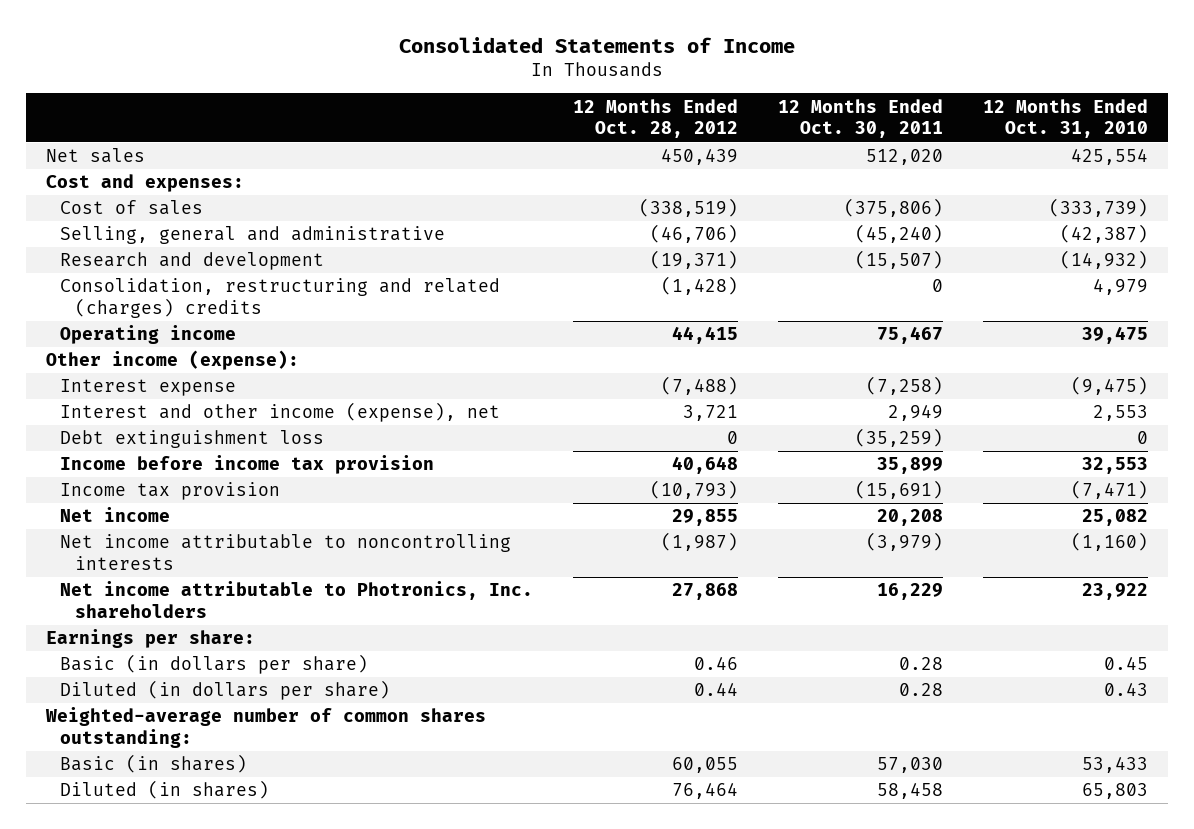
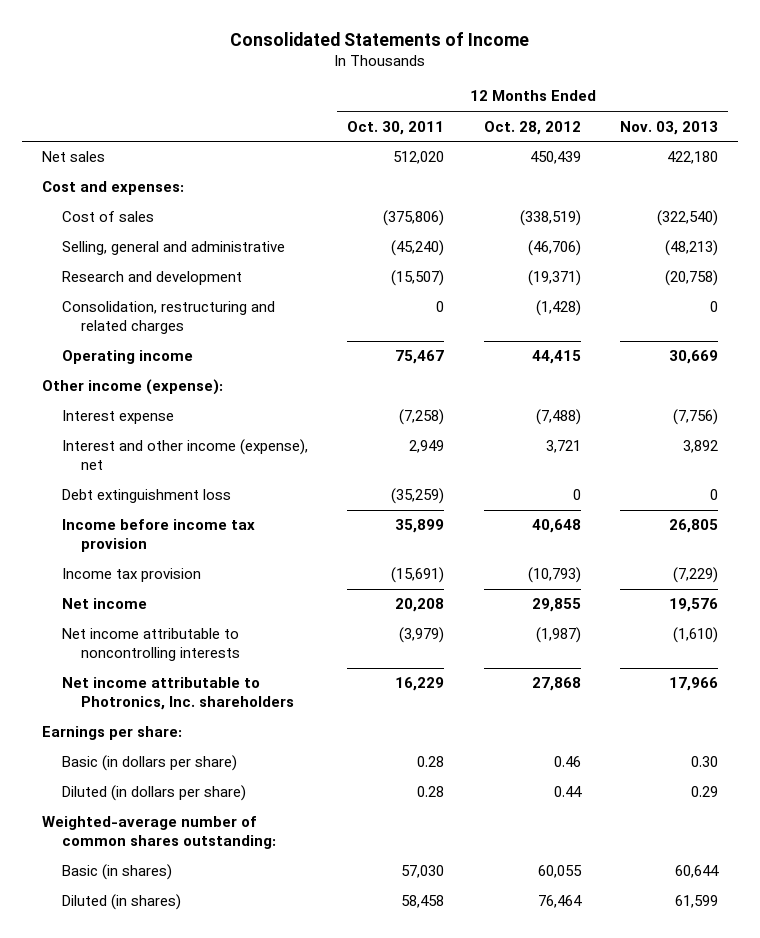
[982,98,1148,139] 12 Months Ended Oct. 31, 2010 -> none
none -> [620,120,719,135] Nov. 03, 2013
[60,278,501,318] Consolidation, restructuring and related (charges) credits -> [61,301,275,335] Consolidation, restructuring and related charges

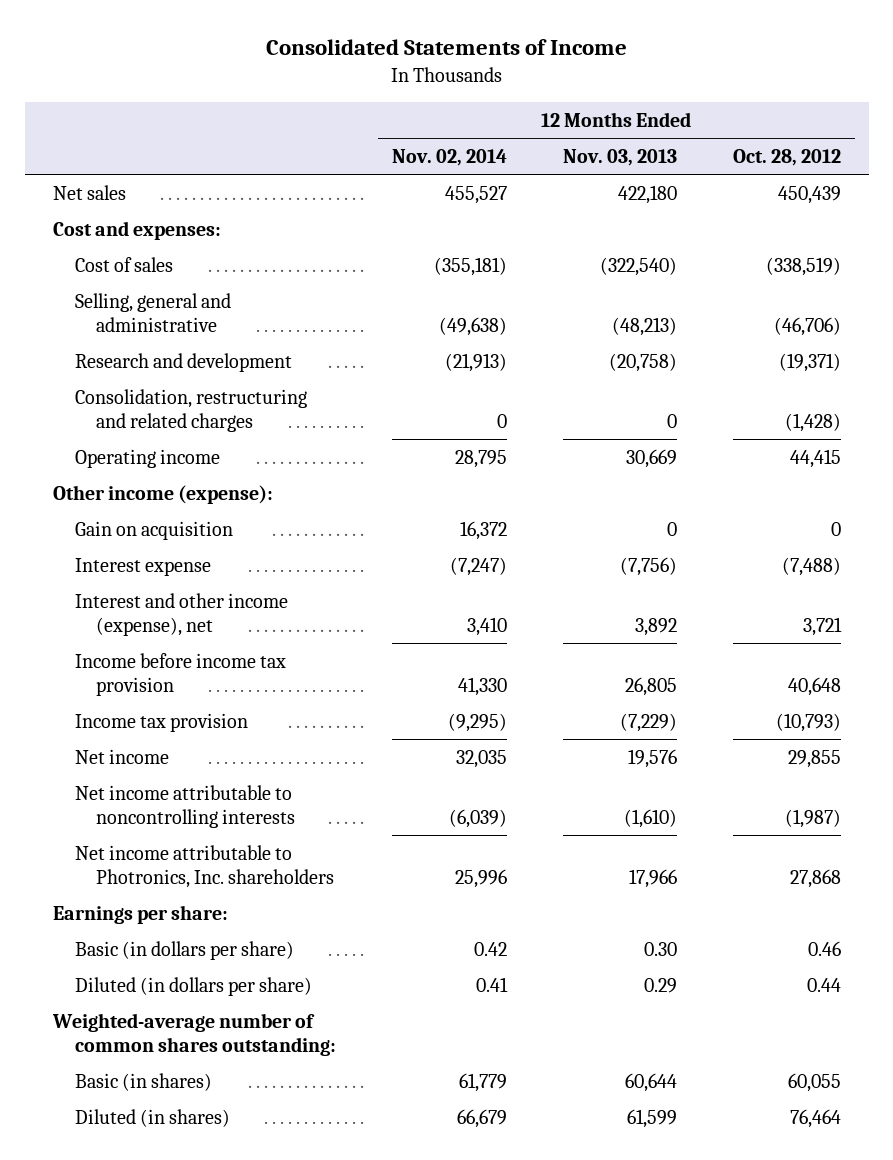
[347,120,445,135] Oct. 30, 2011 -> none
none -> [391,148,507,166] Nov. 02, 2014
none -> [74,520,233,540] Gain on acquisition
[61,489,231,504] Debt extinguishment loss -> none

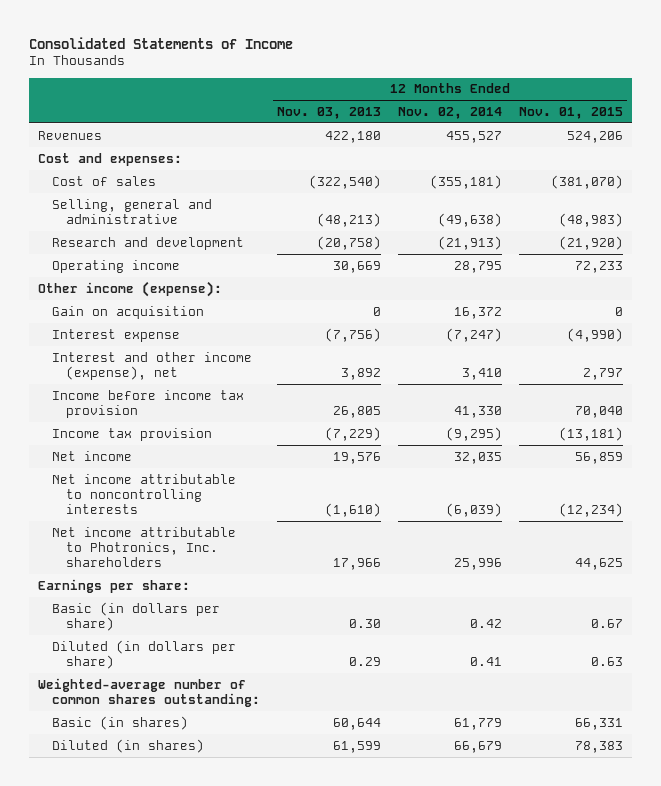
[732,148,841,166] Oct. 28, 2012 -> none
none -> [519,106,624,119] Nov. 01, 2015
[52,184,126,200] Net sales -> [37,130,102,140] Revenues
[74,388,307,432] Consolidation, restructuring and related charges -> none

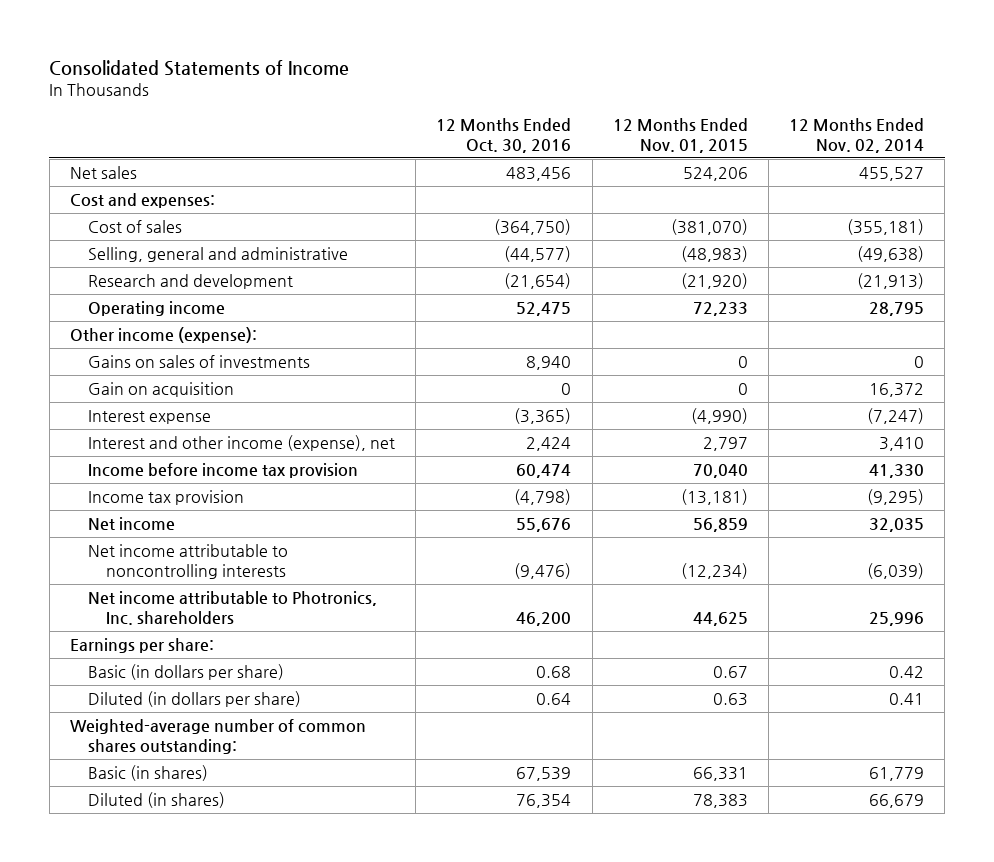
[276,106,381,119] Nov. 03, 2013 -> none
none -> [436,117,572,153] 12 Months Ended Oct. 30, 2016
[37,130,102,140] Revenues -> [70,165,138,179] Net sales
none -> [87,354,310,368] Gains on sales of investments

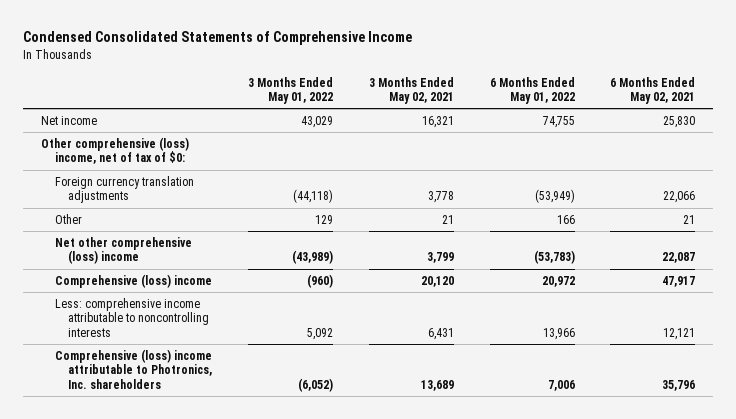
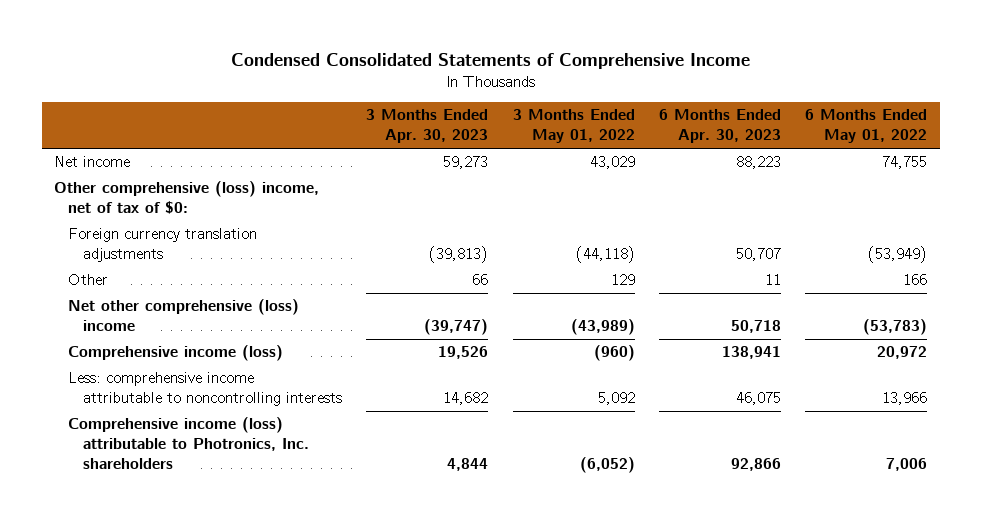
[368,76,454,105] 3 Months Ended May 02, 2021 -> none
[610,76,696,105] 6 Months Ended May 02, 2021 -> none
none -> [366,109,489,144] 3 Months Ended Apr. 30, 2023
none -> [659,109,782,144] 6 Months Ended Apr. 30, 2023
[54,273,212,288] Comprehensive (loss) income -> [68,345,284,362] Comprehensive income (loss)
[54,348,213,390] Comprehensive (loss) income attributable to Photronics, Inc. shareholders -> [68,417,309,470] Comprehensive income (loss) attributable to Photronics, Inc. shareholders

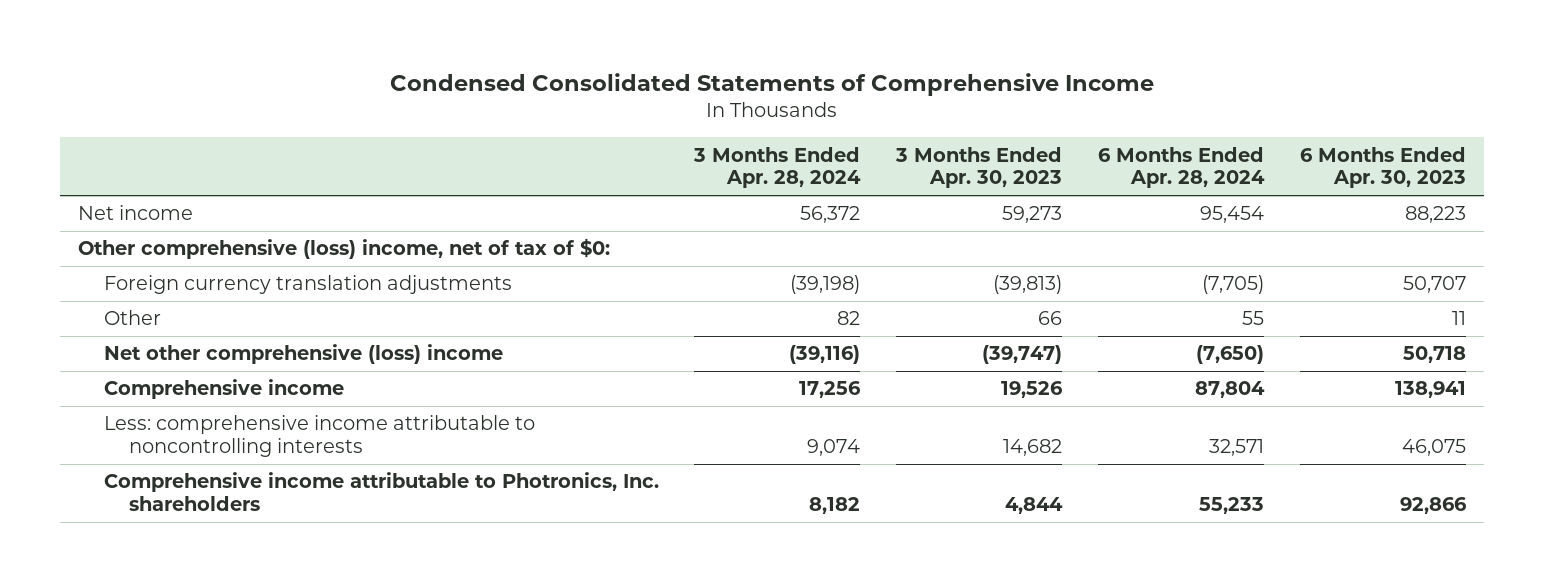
[512,109,635,144] 3 Months Ended May 01, 2022 -> none
[805,109,928,144] 6 Months Ended May 01, 2022 -> none
none -> [693,146,862,189] 3 Months Ended Apr. 28, 2024
none -> [1098,146,1266,189] 6 Months Ended Apr. 28, 2024
[68,345,284,362] Comprehensive income (loss) -> [103,379,344,400] Comprehensive income
[68,417,309,470] Comprehensive income (loss) attributable to Photronics, Inc. shareholders -> [103,472,659,512] Comprehensive income attributable to Photronics, Inc. shareholders

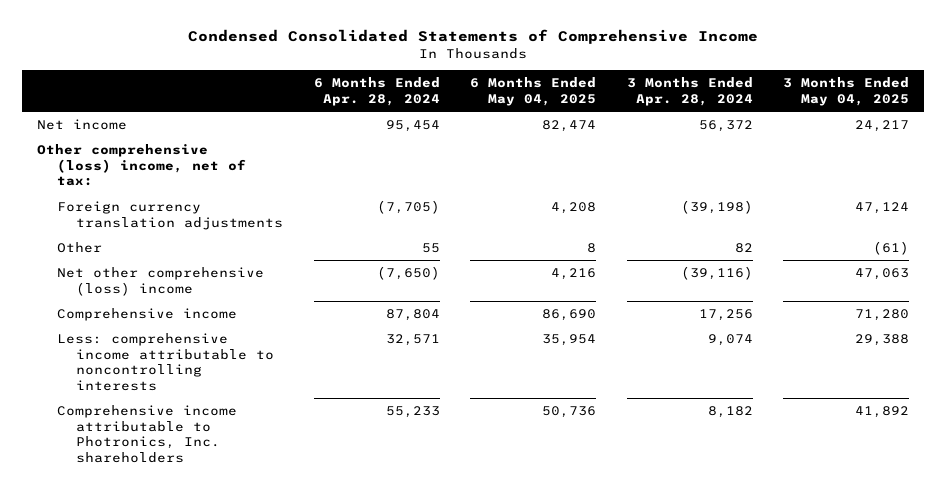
[895,146,1063,189] 3 Months Ended Apr. 30, 2023 -> none
[1300,146,1467,189] 6 Months Ended Apr. 30, 2023 -> none
none -> [470,77,597,106] 6 Months Ended May 04, 2025
none -> [783,77,910,106] 3 Months Ended May 04, 2025
[78,238,611,260] Other comprehensive (loss) income, net of tax of $0: -> [37,144,246,187] Other comprehensive (loss) income, net of tax:

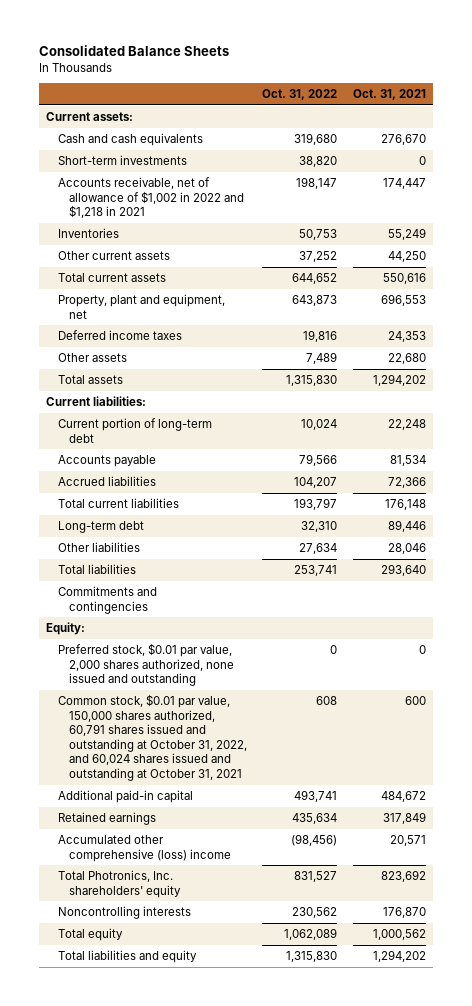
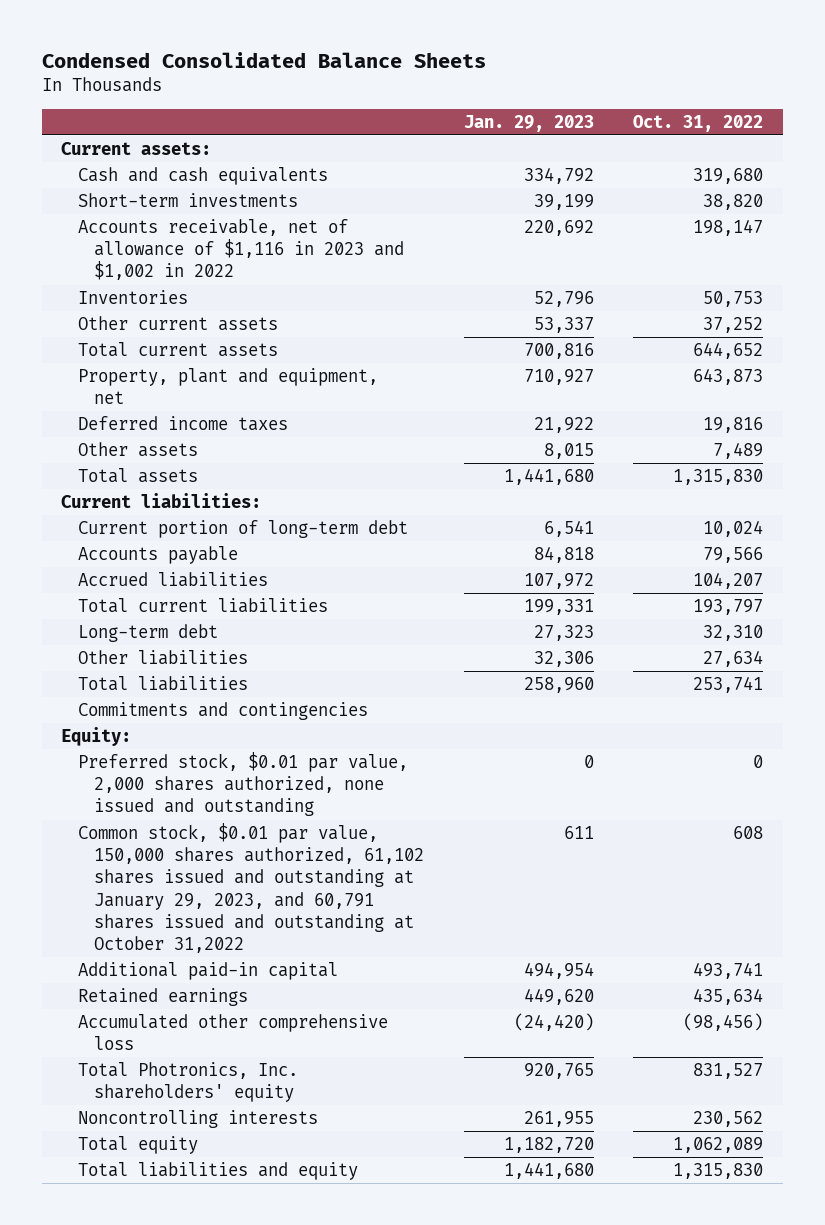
[38,45,229,57] Consolidated Balance Sheets -> [41,52,486,69] Condensed Consolidated Balance Sheets
[352,88,426,100] Oct. 31, 2021 -> none
none -> [463,114,594,132] Jan. 29, 2023
[57,176,244,219] Accounts receivable, net of allowance of $1,002 in 2022 and $1,218 in 2021 -> [77,219,404,281] Accounts receivable, net of allowance of $1,116 in 2023 and $1,002 in 2022
[57,693,247,781] Common stock, $0.01 par value, 150,000 shares authorized, 60,791 shares issued and outstanding at October 31, 2022, and 60,024 shares issued and outstanding at October 31, 2021 -> [77,823,424,953] Common stock, $0.01 par value, 150,000 shares authorized, 61,102 shares issued and outstanding at January 29, 2023, and 60,791 shares issued and outstanding at October 31,2022
[57,834,231,862] Accumulated other comprehensive (loss) income -> [77,1014,388,1051] Accumulated other comprehensive loss

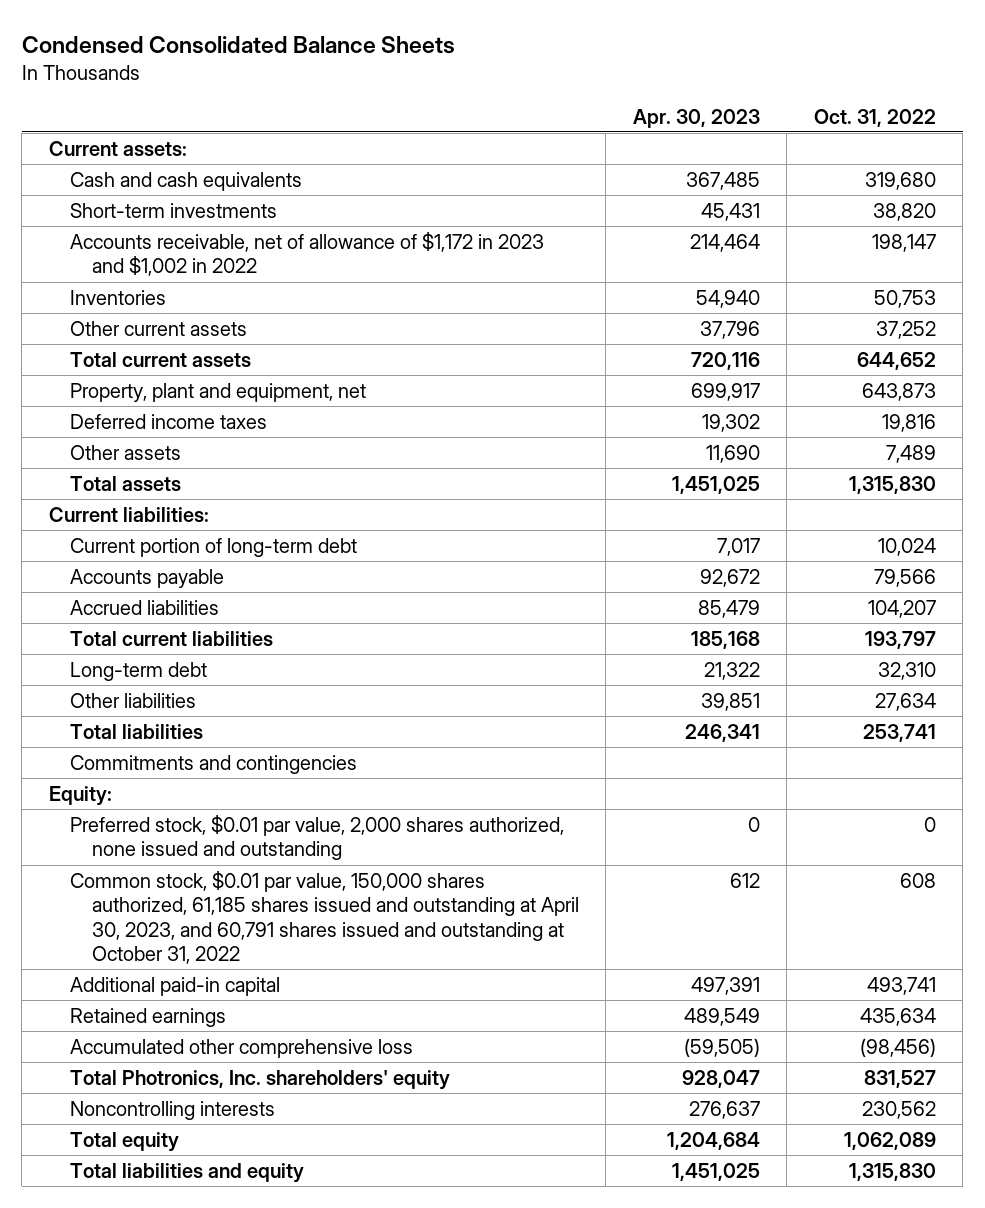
[463,114,594,132] Jan. 29, 2023 -> none
none -> [632,108,760,128] Apr. 30, 2023
[77,219,404,281] Accounts receivable, net of allowance of $1,116 in 2023 and $1,002 in 2022 -> [70,232,545,277] Accounts receivable, net of allowance of $1,172 in 2023 and $1,002 in 2022
[77,823,424,953] Common stock, $0.01 par value, 150,000 shares authorized, 61,102 shares issued and outstanding at January 29, 2023, and 60,791 shares issued and outstanding at October 31,2022 -> [70,871,579,965] Common stock, $0.01 par value, 150,000 shares authorized, 61,185 shares issued and outstanding at April 30, 2023, and 60,791 shares issued and outstanding at October 31, 2022

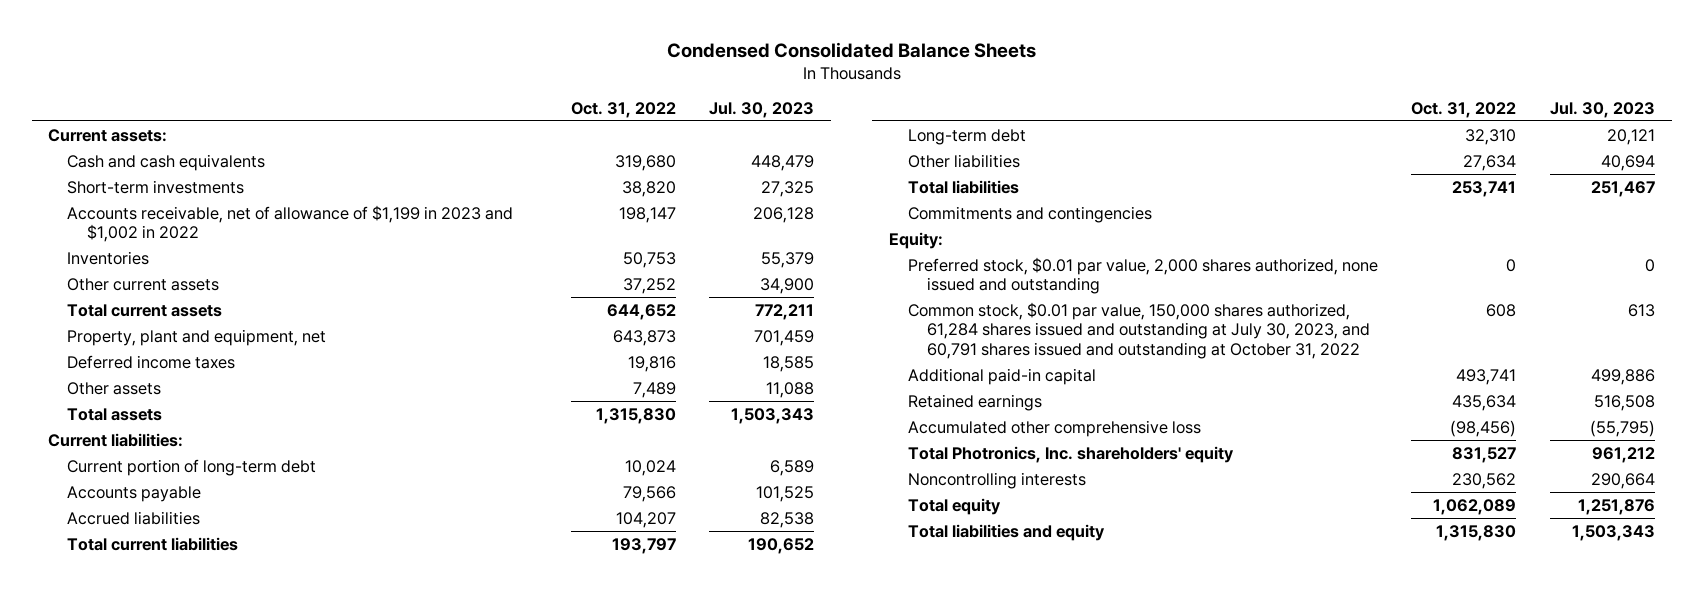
[632,108,760,128] Apr. 30, 2023 -> none
none -> [709,101,815,118] Jul. 30, 2023
[70,232,545,277] Accounts receivable, net of allowance of $1,172 in 2023 and $1,002 in 2022 -> [67,204,514,243] Accounts receivable, net of allowance of $1,199 in 2023 and $1,002 in 2022
[70,871,579,965] Common stock, $0.01 par value, 150,000 shares authorized, 61,185 shares issued and outstanding at April 30, 2023, and 60,791 shares issued and outstanding at October 31, 2022 -> [907,301,1371,360] Common stock, $0.01 par value, 150,000 shares authorized, 61,284 shares issued and outstanding at July 30, 2023, and 60,791 shares issued and outstanding at October 31, 2022

